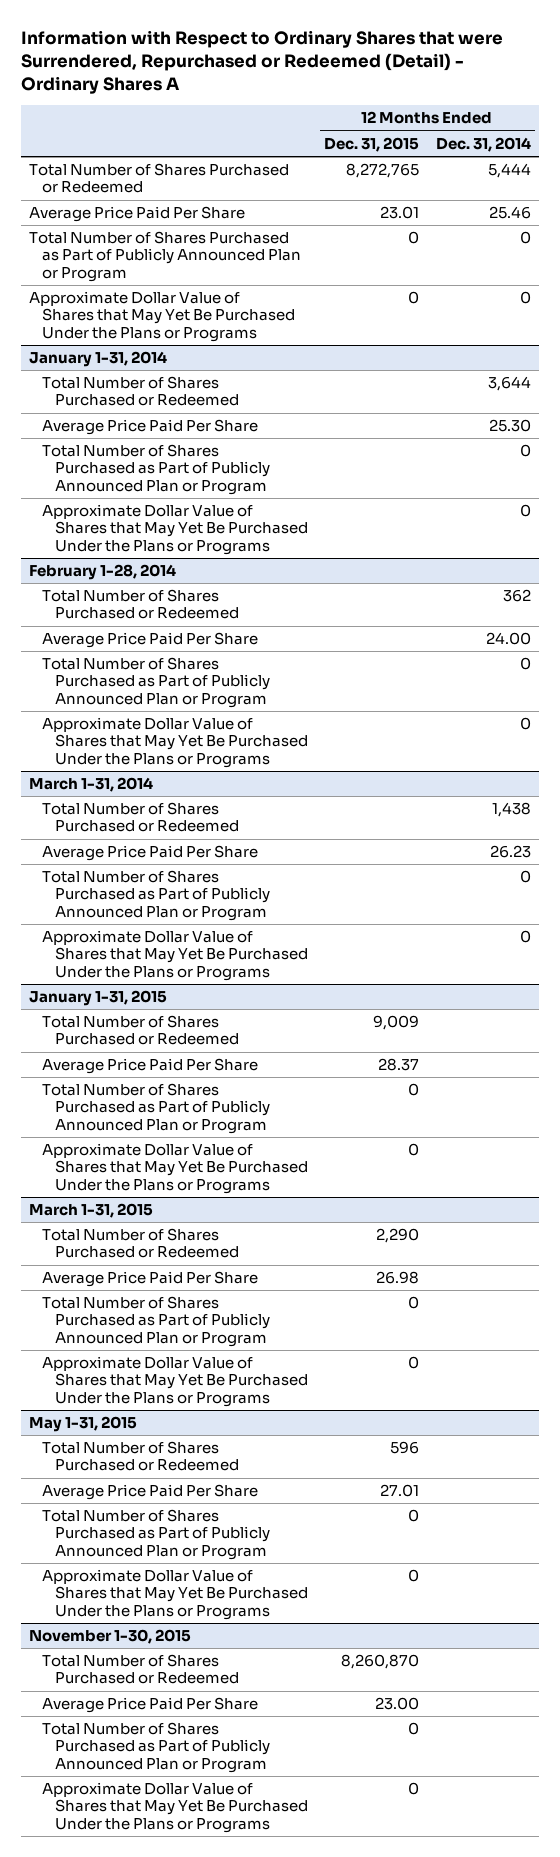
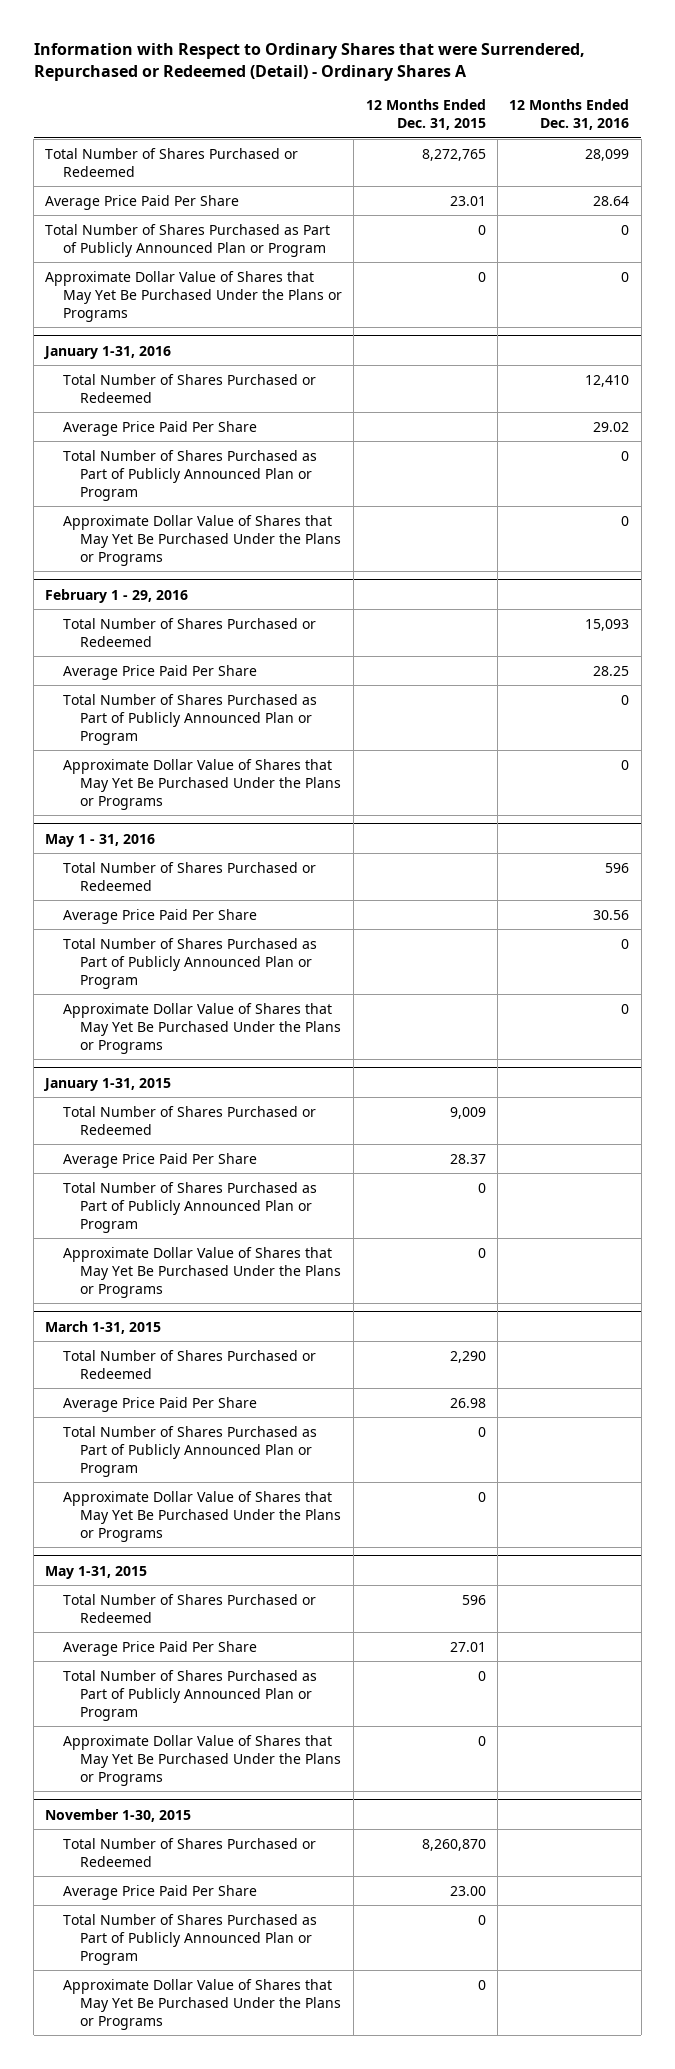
[435,136,531,152] Dec. 31, 2014 -> none
none -> [509,99,630,131] 12 Months Ended Dec. 31, 2016
[29,351,168,368] January 1-31, 2014 -> [43,345,172,359] January 1-31, 2016
[29,564,177,581] February 1-28, 2014 -> [45,588,189,603] February 1 - 29, 2016
[29,777,154,793] March 1-31, 2014 -> [45,833,156,847] May 1 - 31, 2016

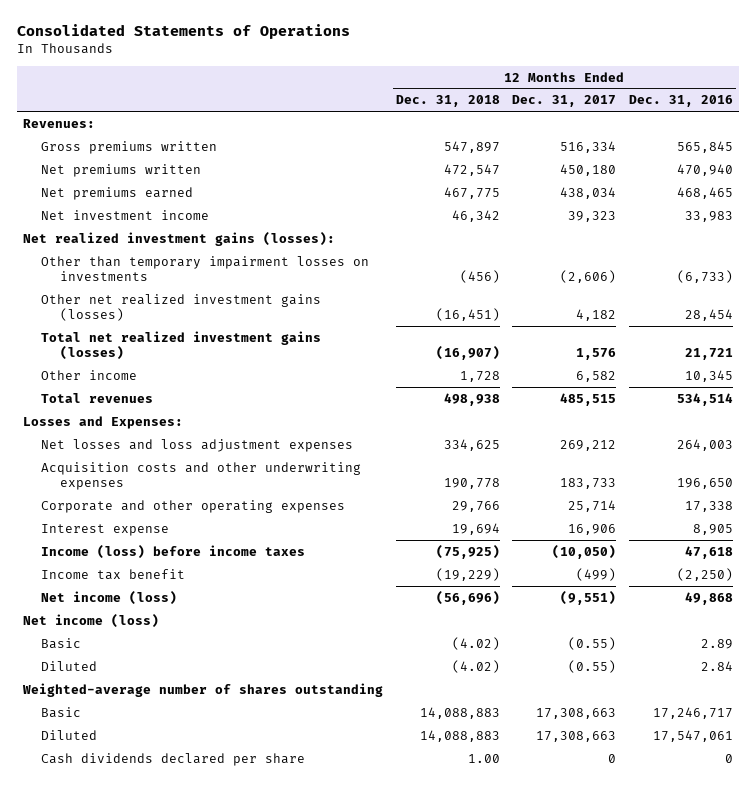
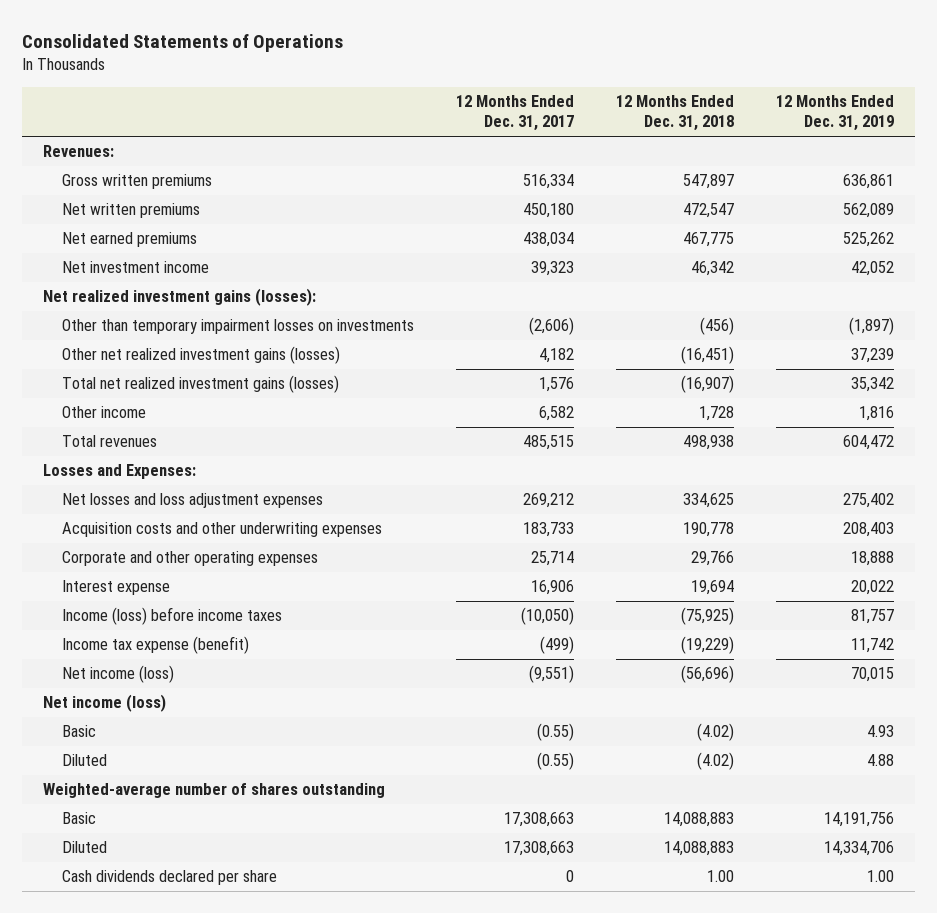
[628,95,733,108] Dec. 31, 2016 -> none
none -> [775,94,894,132] 12 Months Ended Dec. 31, 2019
[41,140,218,154] Gross premiums written -> [62,174,213,190] Gross written premiums
[41,163,202,177] Net premiums written -> [62,203,201,219] Net written premiums
[41,186,194,200] Net premiums earned -> [62,232,198,248] Net earned premiums
[41,568,186,580] Income tax benefit -> [62,636,250,655] Income tax expense (benefit)

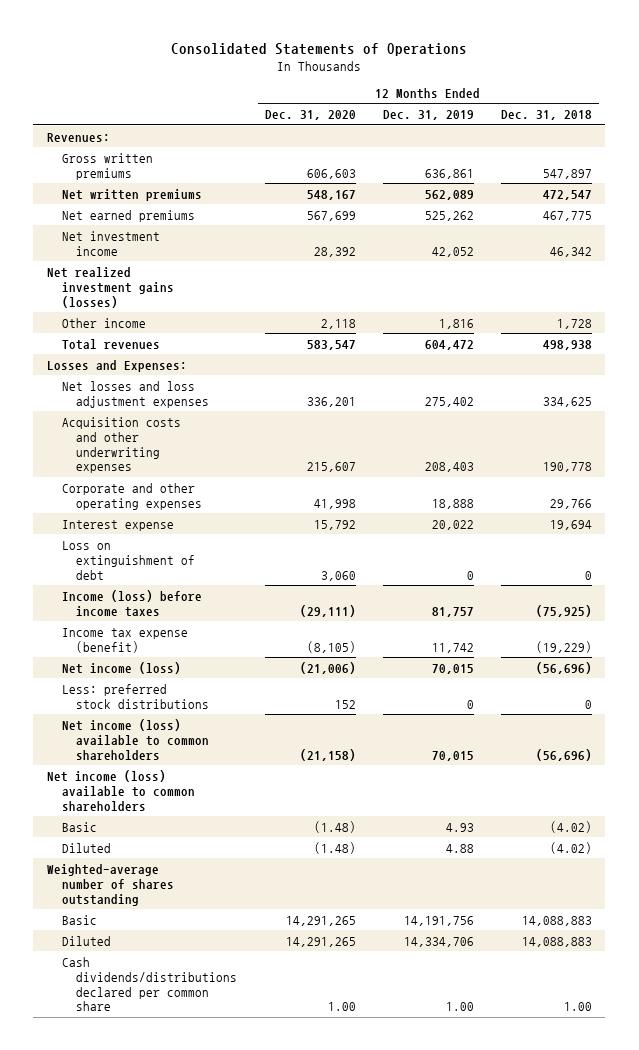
[456,94,575,132] 12 Months Ended Dec. 31, 2017 -> none
none -> [264,110,356,121] Dec. 31, 2020
[62,319,415,335] Other than temporary impairment losses on investments -> none
[62,346,341,365] Other net realized investment gains (losses) -> none
[62,375,340,394] Total net realized investment gains (losses) -> none
[42,288,316,307] Net realized investment gains (losses): -> [46,266,174,308] Net realized investment gains (losses)
none -> [61,540,196,580] Loss on extinguishment of debt
[42,694,166,713] Net income (loss) -> none
none -> [61,683,210,709] Less: preferred stock distributions
none -> [61,718,210,760] Net income (loss) available to common shareholders
none -> [46,769,195,811] Net income (loss) available to common shareholders
[62,870,278,886] Cash dividends declared per share -> [61,956,238,1012] Cash dividends/distributions declared per common share

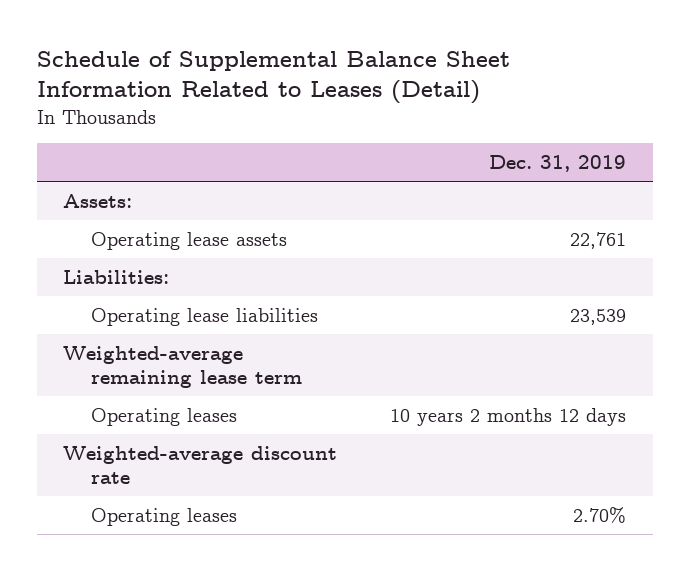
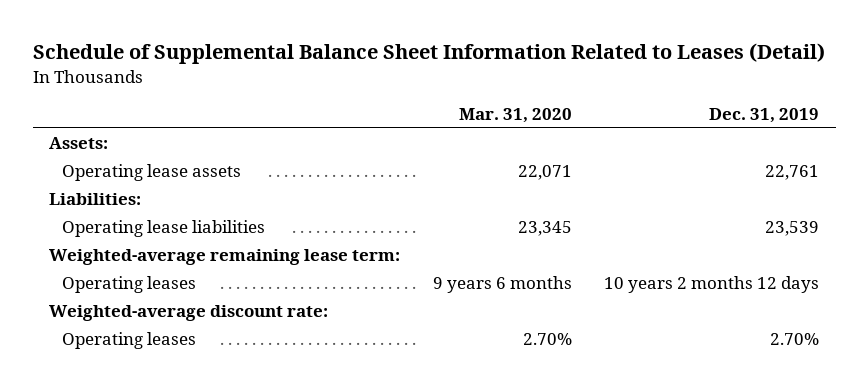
none -> [458,108,572,124] Mar. 31, 2020
[63,345,303,388] Weighted-average remaining lease term -> [48,249,400,266] Weighted-average remaining lease term:
[63,445,338,484] Weighted-average discount rate -> [48,305,328,322] Weighted-average discount rate:

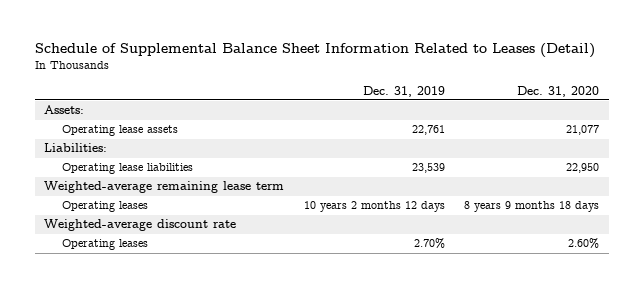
[458,108,572,124] Mar. 31, 2020 -> none
none -> [517,85,600,97] Dec. 31, 2020
[48,249,400,266] Weighted-average remaining lease term: -> [44,181,285,194] Weighted-average remaining lease term
[48,305,328,322] Weighted-average discount rate: -> [44,219,237,232] Weighted-average discount rate

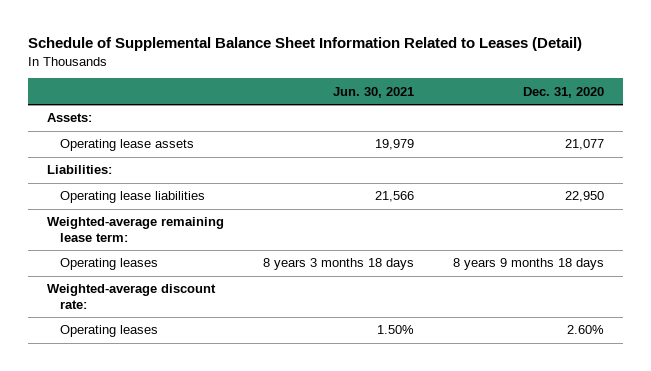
[362,85,445,97] Dec. 31, 2019 -> none
none -> [333,86,415,98] Jun. 30, 2021
[44,181,285,194] Weighted-average remaining lease term -> [47,217,225,242] Weighted-average remaining lease term:
[44,219,237,232] Weighted-average discount rate -> [47,284,217,309] Weighted-average discount rate:

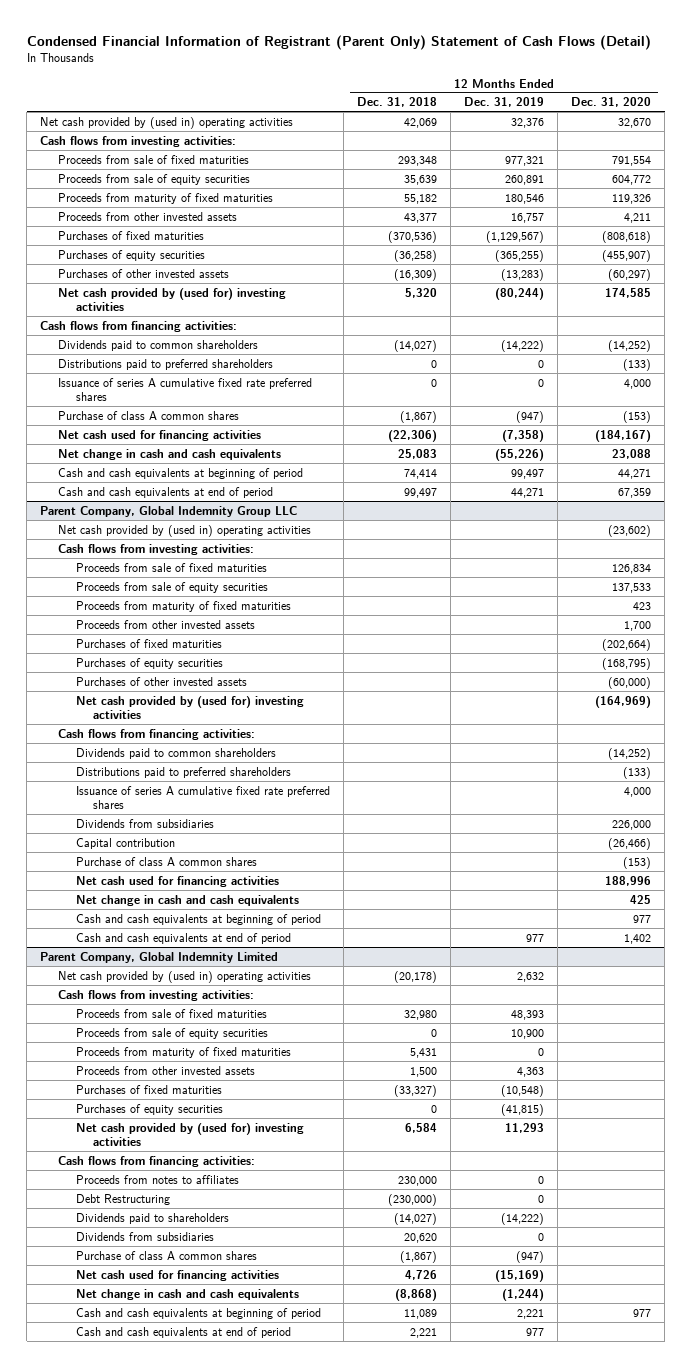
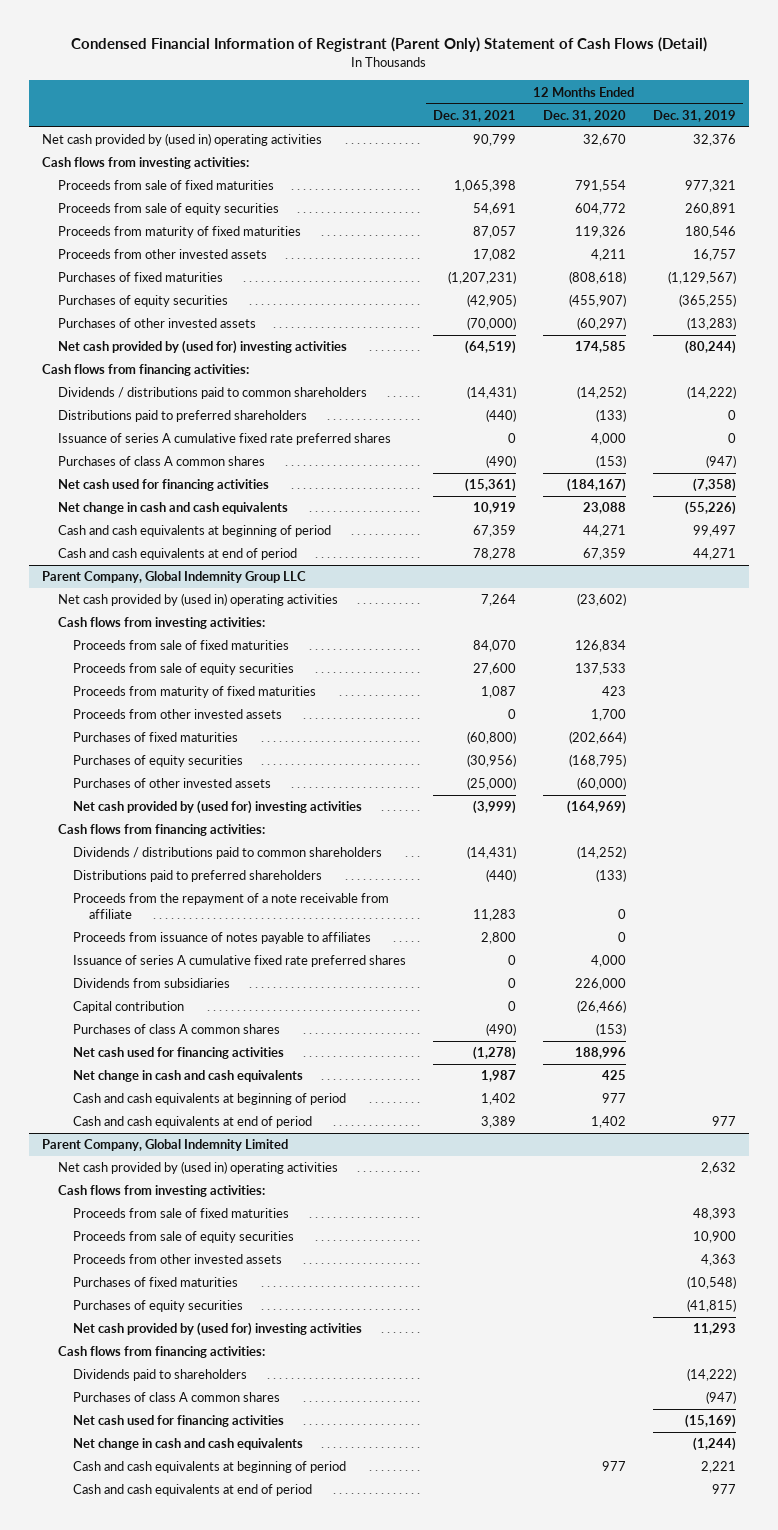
[356,97,437,108] Dec. 31, 2018 -> none
none -> [433,109,517,122] Dec. 31, 2021
[57,339,258,351] Dividends paid to common shareholders -> [57,387,367,400] Dividends / distributions paid to common shareholders
[57,410,239,420] Purchase of class A common shares -> [57,456,265,467] Purchases of class A common shares
[75,747,276,759] Dividends paid to common shareholders -> [73,847,383,860] Dividends / distributions paid to common shareholders
none -> [73,893,390,919] Proceeds from the repayment of a note receivable from affiliate
none -> [73,932,372,945] Proceeds from issuance of notes payable to affiliates
[75,856,257,866] Purchase of class A common shares -> [73,1024,281,1035] Purchases of class A common shares
[75,1046,291,1058] Proceeds from maturity of fixed maturities -> none
[75,1174,239,1184] Proceeds from notes to affiliates -> none
[75,1193,170,1205] Debt Restructuring -> none
[75,1231,214,1241] Dividends from subsidiaries -> none
[75,1250,257,1260] Purchase of class A common shares -> [73,1392,281,1403] Purchases of class A common shares

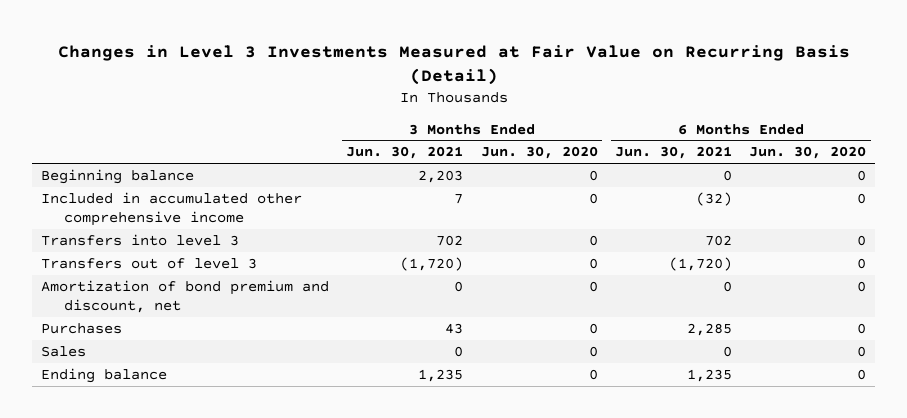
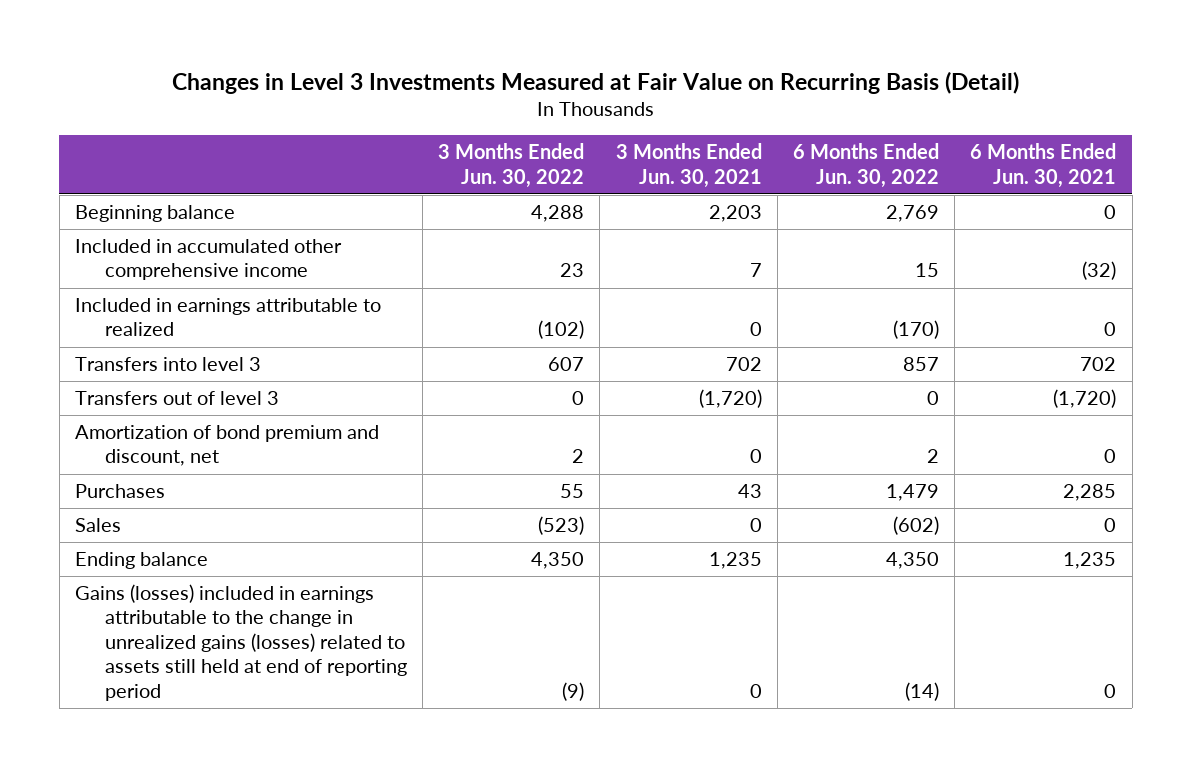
[480,146,598,160] Jun. 30, 2020 -> none
[749,146,867,160] Jun. 30, 2020 -> none
none -> [438,143,585,188] 3 Months Ended Jun. 30, 2022
none -> [792,143,939,188] 6 Months Ended Jun. 30, 2022
none -> [75,298,382,337] Included in earnings attributable to realized
none -> [75,584,407,701] Gains (losses) included in earnings attributable to the change in unrealized gains (losses) related to assets still held at end of reporting period

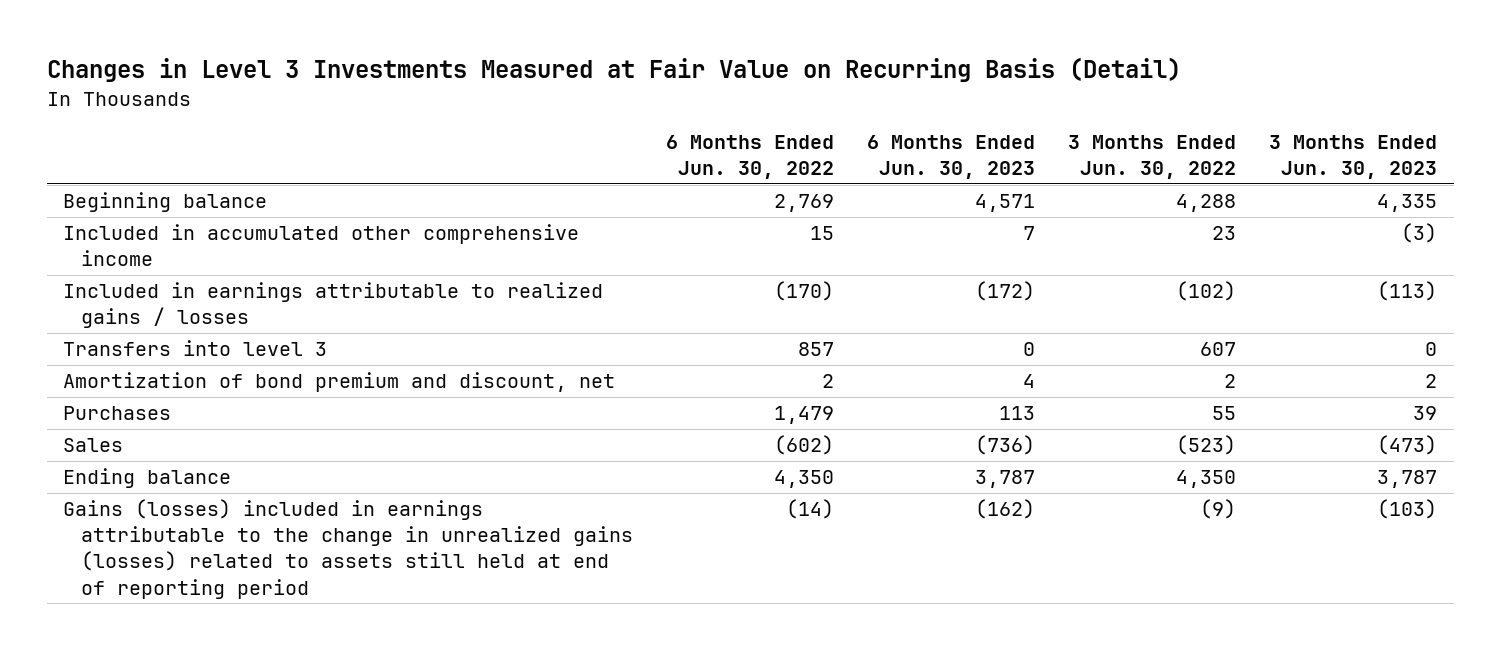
[615,143,762,188] 3 Months Ended Jun. 30, 2021 -> none
[970,143,1117,188] 6 Months Ended Jun. 30, 2021 -> none
none -> [866,135,1035,180] 6 Months Ended Jun. 30, 2023
none -> [1269,135,1438,180] 3 Months Ended Jun. 30, 2023
[75,298,382,337] Included in earnings attributable to realized -> [63,282,604,329] Included in earnings attributable to realized gains / losses
[75,391,280,406] Transfers out of level 3 -> none

